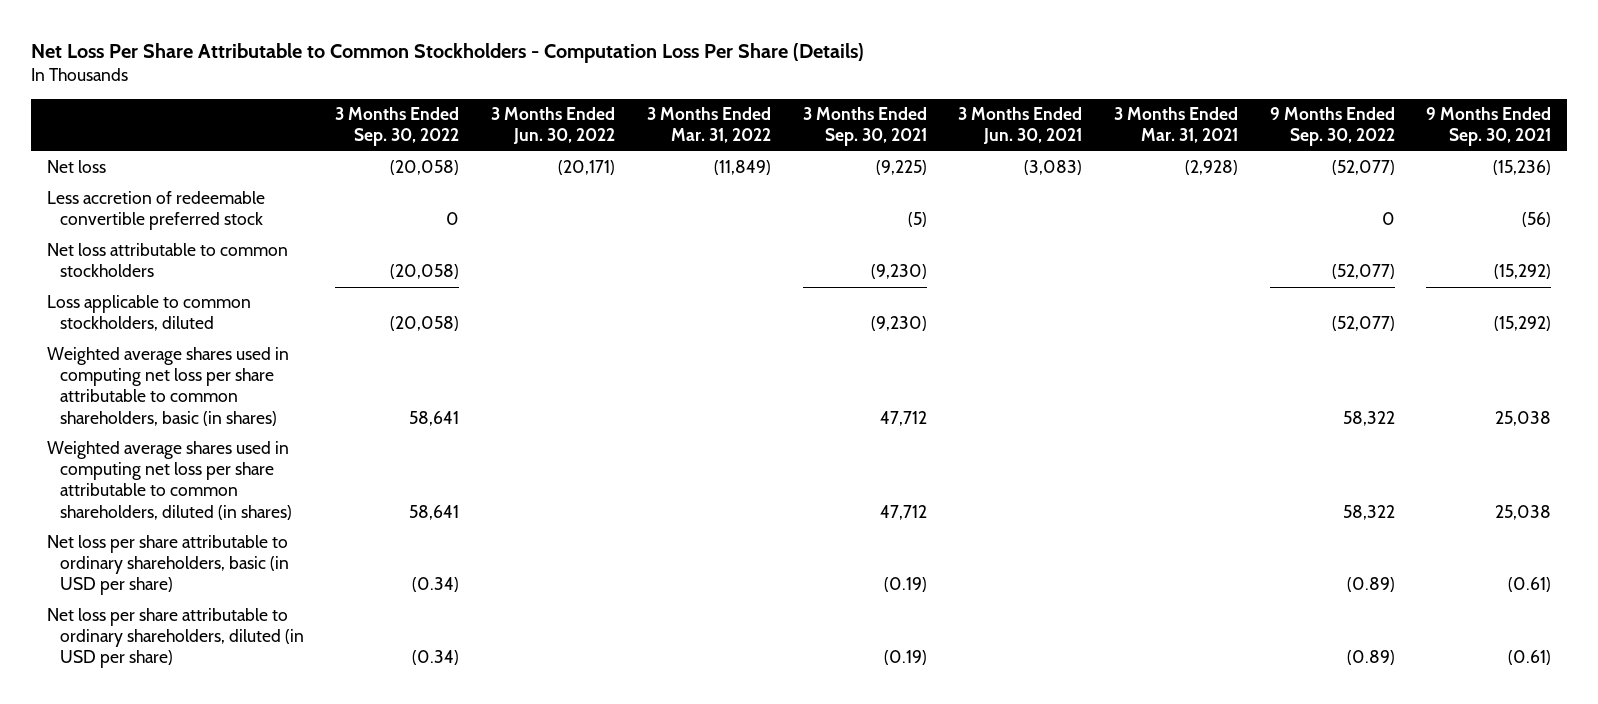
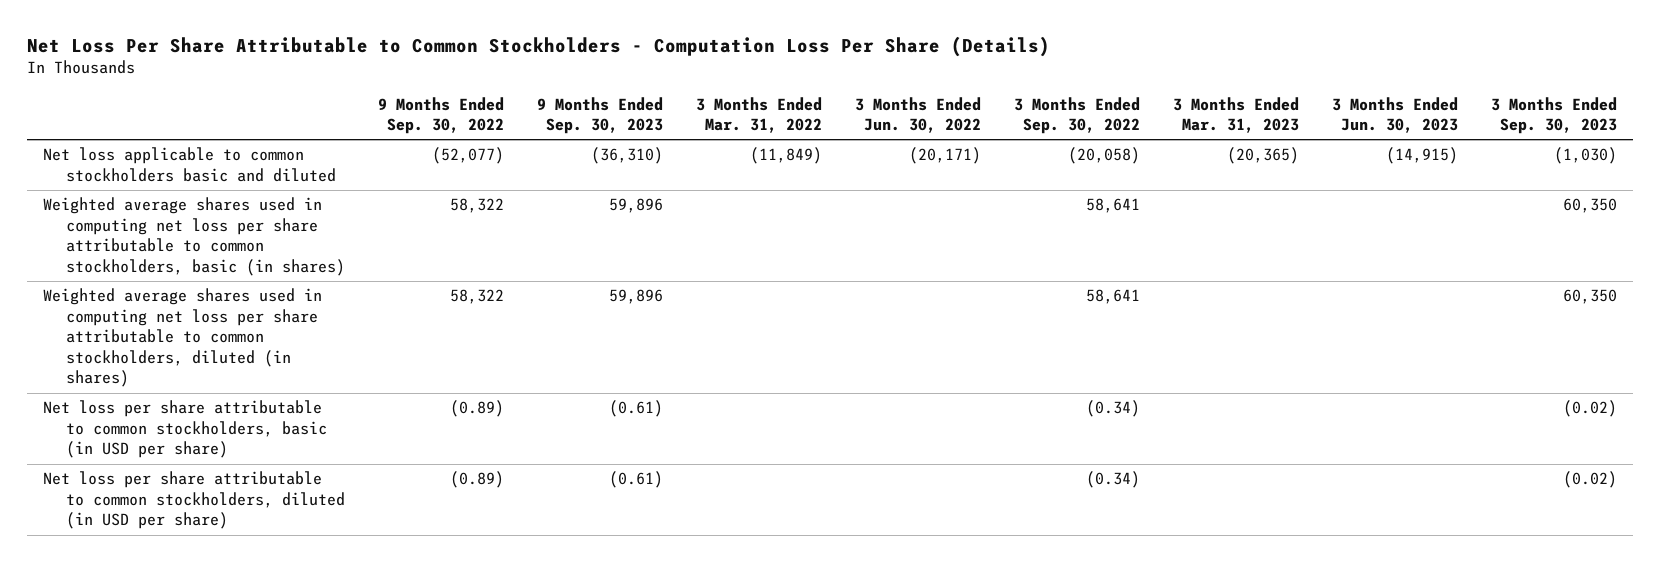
[802,107,927,147] 3 Months Ended Sep. 30, 2021 -> none
[958,107,1083,145] 3 Months Ended Jun. 30, 2021 -> none
[1113,107,1238,144] 3 Months Ended Mar. 31, 2021 -> none
[1426,107,1552,147] 9 Months Ended Sep. 30, 2021 -> none
none -> [536,96,663,135] 9 Months Ended Sep. 30, 2023
none -> [1172,96,1299,134] 3 Months Ended Mar. 31, 2023
none -> [1331,96,1458,134] 3 Months Ended Jun. 30, 2023
none -> [1490,96,1617,135] 3 Months Ended Sep. 30, 2023
[46,191,265,231] Less accretion of redeemable convertible preferred stock -> none
[46,243,288,278] Net loss attributable to common stockholders -> none
[46,295,251,332] Loss applicable to common stockholders, diluted -> none
[46,160,106,174] Net loss -> [43,147,337,182] Net loss applicable to common stockholders basic and diluted
[46,347,289,426] Weighted average shares used in computing net loss per share attributable to common shareholders, basic (in shares) -> [43,197,346,276] Weighted average shares used in computing net loss per share attributable to common stockholders, basic (in shares)
[46,441,292,520] Weighted average shares used in computing net loss per share attributable to common shareholders, diluted (in shares) -> [43,288,323,388] Weighted average shares used in computing net loss per share attributable to common stockholders, diluted (in shares)
[46,535,289,596] Net loss per share attributable to ordinary shareholders, basic (in USD per share) -> [43,400,328,459] Net loss per share attributable to common stockholders, basic (in USD per share)
[46,608,304,669] Net loss per share attributable to ordinary shareholders, diluted (in USD per share) -> [43,471,346,530] Net loss per share attributable to common stockholders, diluted (in USD per share)

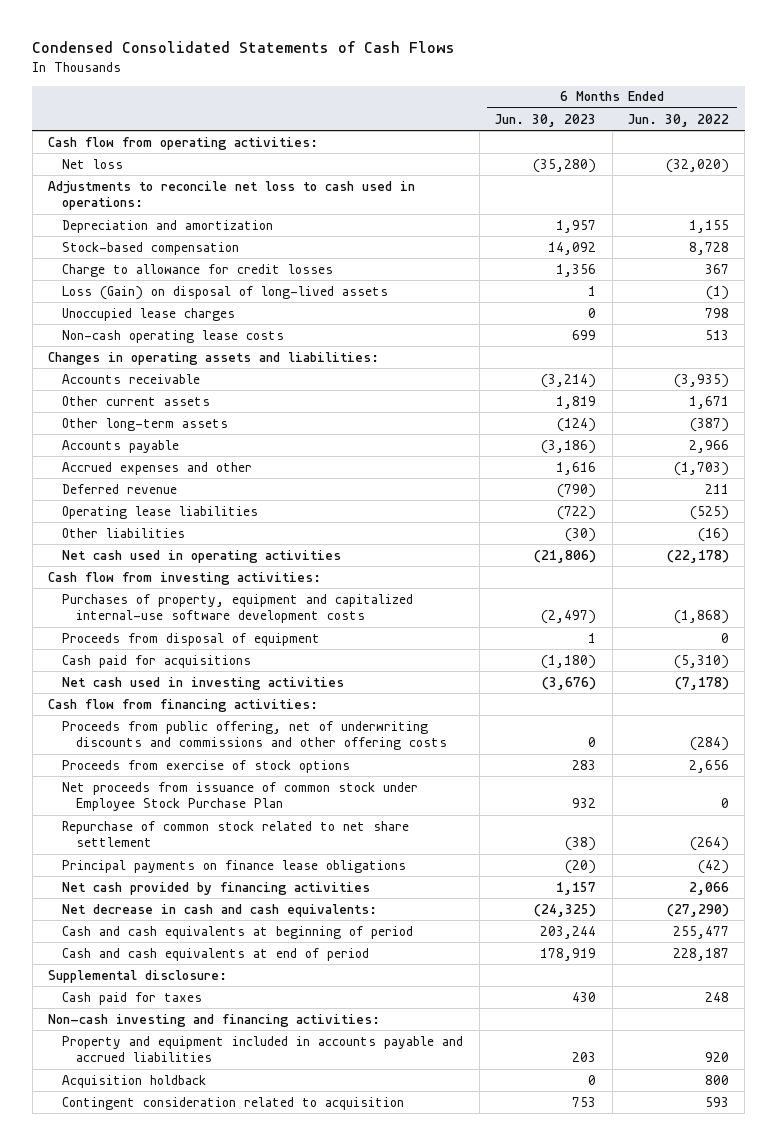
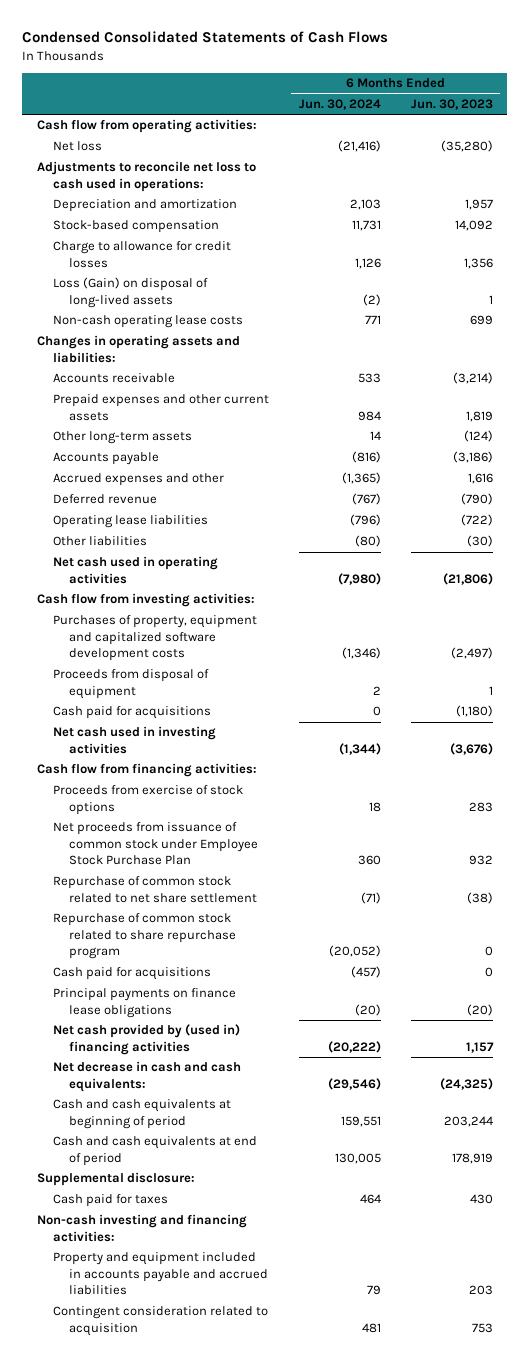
[627,113,729,127] Jun. 30, 2022 -> none
none -> [298,99,381,111] Jun. 30, 2024
[62,307,236,321] Unoccupied lease charges -> none
[62,395,211,406] Other current assets -> [52,394,269,421] Prepaid expenses and other current assets
[62,593,414,624] Purchases of property, equipment and capitalized internal-use software development costs -> [52,615,257,662] Purchases of property, equipment and capitalized software development costs
[62,720,448,751] Proceeds from public offering, net of underwriting discounts and commissions and other offering costs -> none
none -> [52,913,236,960] Repurchase of common stock related to share repurchase program
none -> [52,967,211,981] Cash paid for acquisitions
[62,881,371,895] Net cash provided by financing activities -> [52,1024,240,1055] Net cash provided by (used in) financing activities
[62,1074,207,1088] Acquisition holdback -> none

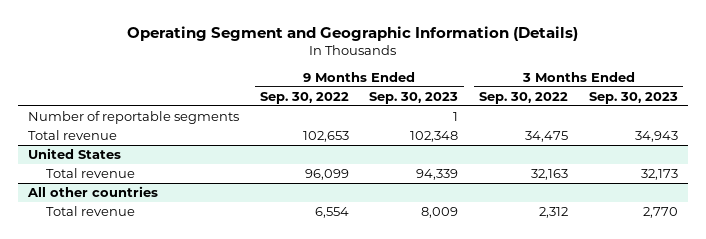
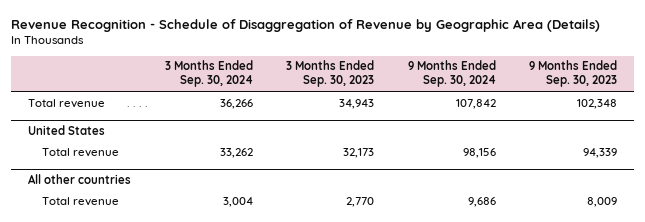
[126,25,578,41] Operating Segment and Geographic Information (Details) -> [11,19,601,33] Revenue Recognition - Schedule of Disaggregation of Revenue by Geographic Area (Details)
[259,91,349,104] Sep. 30, 2022 -> none
[479,91,569,104] Sep. 30, 2022 -> none
none -> [164,60,253,88] 3 Months Ended Sep. 30, 2024
none -> [407,60,496,88] 9 Months Ended Sep. 30, 2024
[28,111,240,125] Number of reportable segments -> none

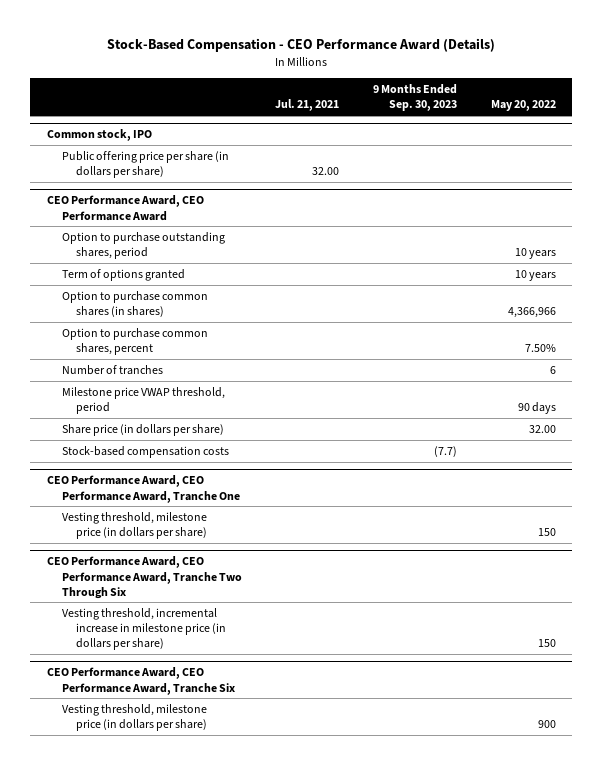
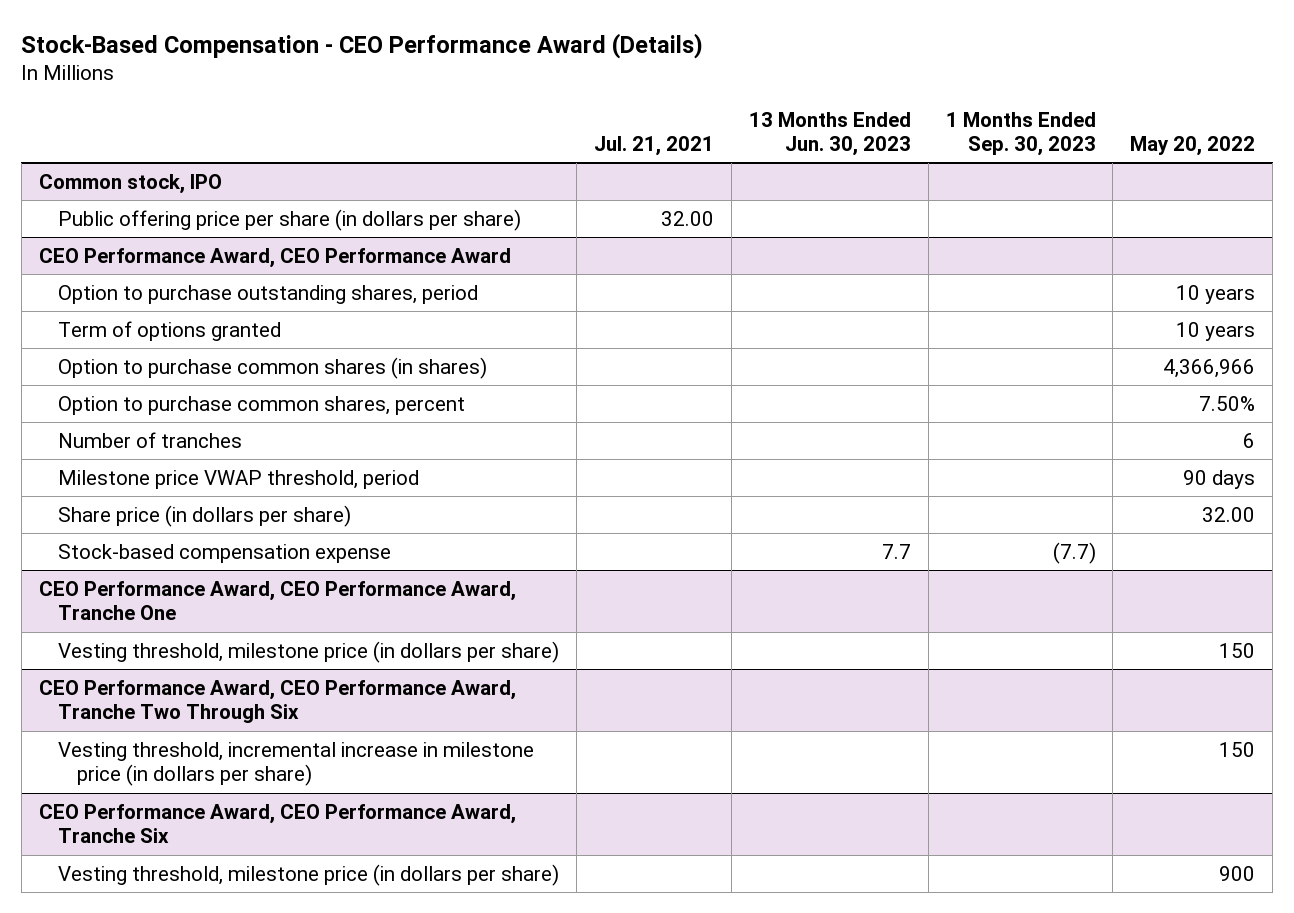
[372,84,457,112] 9 Months Ended Sep. 30, 2023 -> none
none -> [748,111,911,156] 13 Months Ended Jun. 30, 2023
none -> [945,111,1096,156] 1 Months Ended Sep. 30, 2023
[61,445,229,458] Stock-based compensation costs -> [57,543,391,563] Stock-based compensation expense

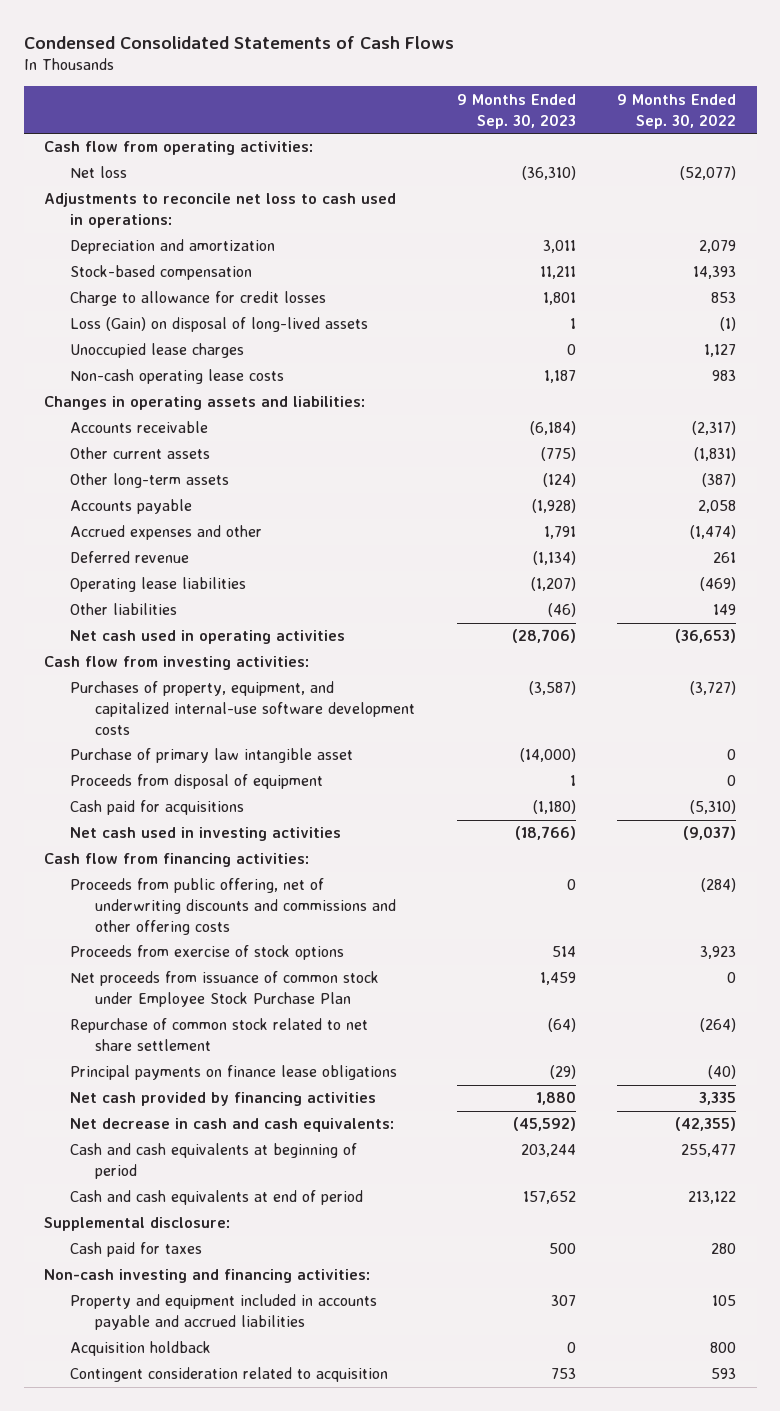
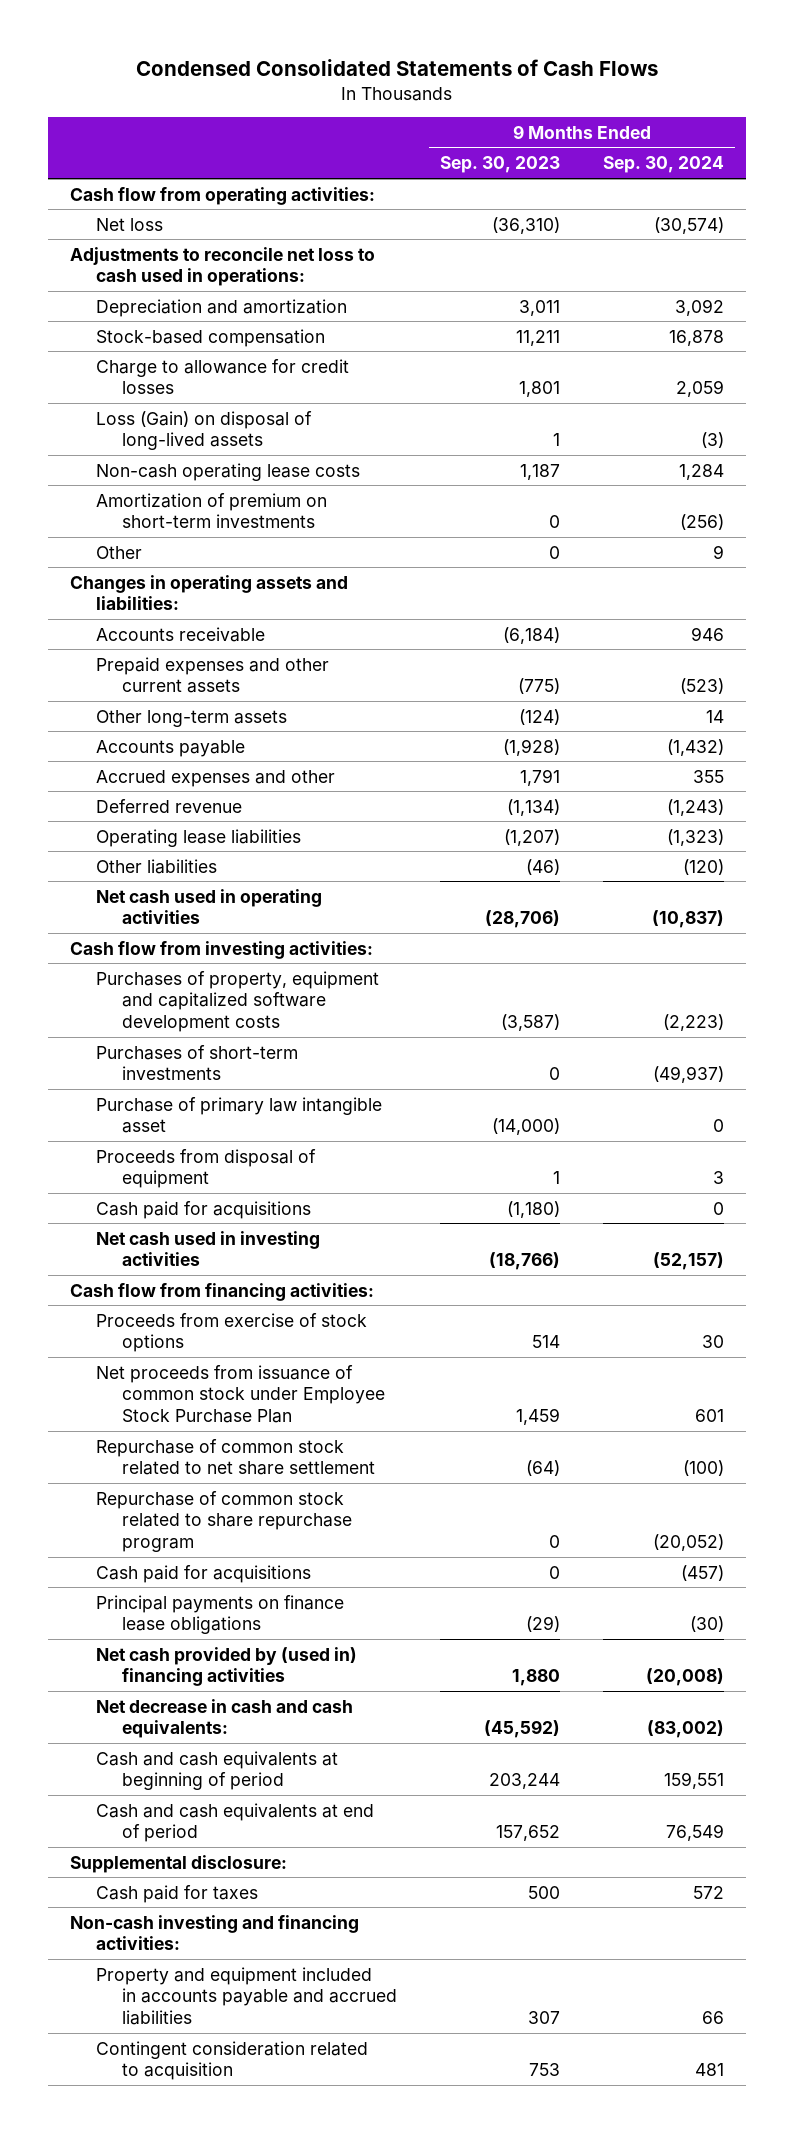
[617,93,737,129] 9 Months Ended Sep. 30, 2022 -> none
none -> [603,156,725,174] Sep. 30, 2024
[69,343,244,359] Unoccupied lease charges -> none
none -> [96,492,328,529] Amortization of premium on short-term investments
none -> [96,545,143,559] Other
[69,447,210,460] Other current assets -> [96,656,330,694] Prepaid expenses and other current assets
[69,681,416,735] Purchases of property, equipment, and capitalized internal-use software development costs -> [96,970,380,1033] Purchases of property, equipment and capitalized software development costs
none -> [96,1044,299,1081] Purchases of short-term investments
[69,878,397,935] Proceeds from public offering, net of underwriting discounts and commissions and other offering costs -> none
none -> [96,1490,353,1553] Repurchase of common stock related to share repurchase program
none -> [96,1564,312,1583] Cash paid for acquisitions
[69,1092,376,1107] Net cash provided by financing activities -> [96,1646,358,1687] Net cash provided by (used in) financing activities
[69,1341,211,1357] Acquisition holdback -> none

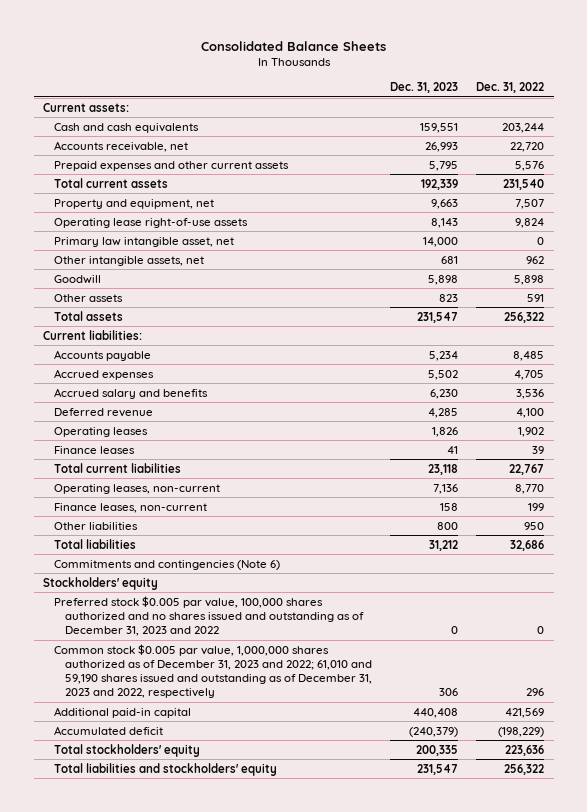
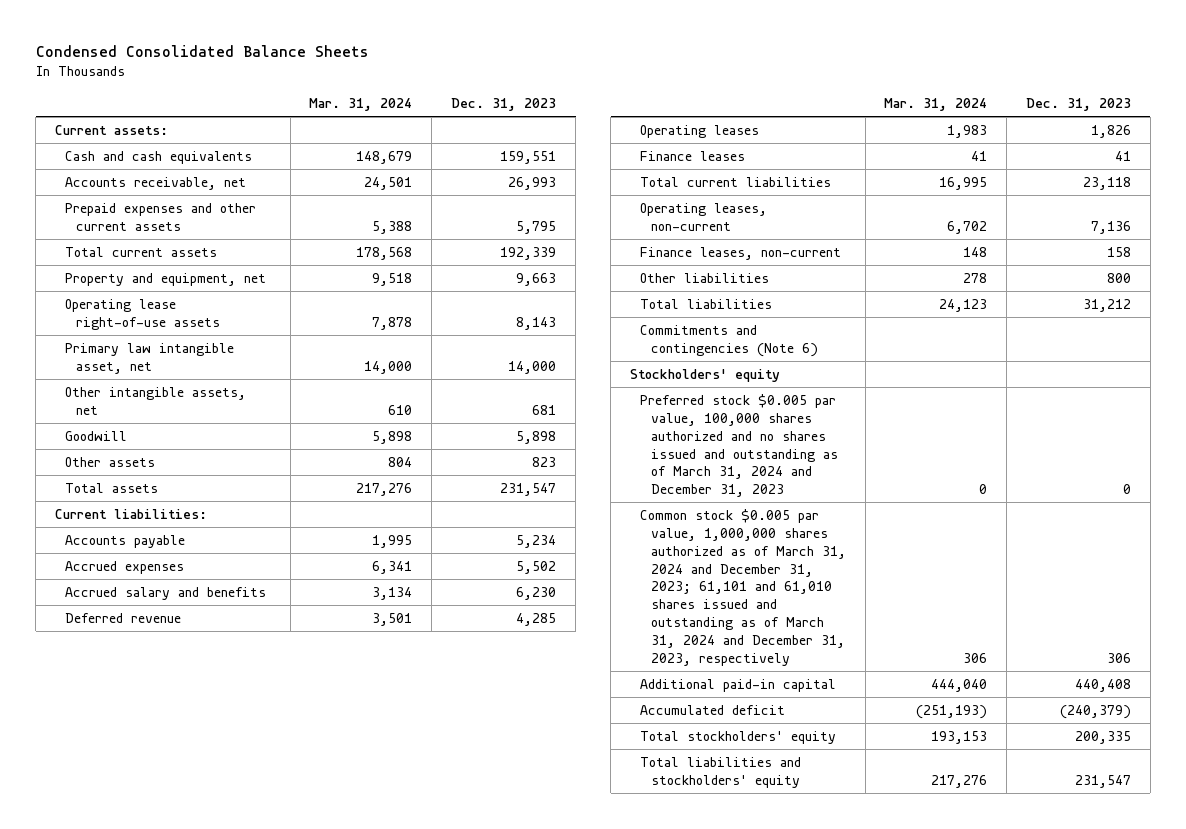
[200,41,386,52] Consolidated Balance Sheets -> [35,45,369,58] Condensed Consolidated Balance Sheets
[476,82,545,94] Dec. 31, 2022 -> none
none -> [309,98,413,112] Mar. 31, 2024
[53,595,364,636] Preferred stock $0.005 par value, 100,000 shares authorized and no shares issued and outstanding as of December 31, 2023 and 2022 -> [640,393,838,498] Preferred stock $0.005 par value, 100,000 shares authorized and no shares issued and outstanding as of March 31, 2024 and December 31, 2023
[53,643,372,699] Common stock $0.005 par value, 1,000,000 shares authorized as of December 31, 2023 and 2022; 61,010 and 59,190 shares issued and outstanding as of December 31, 2023 and 2022, respectively -> [640,508,846,667] Common stock $0.005 par value, 1,000,000 shares authorized as of March 31, 2024 and December 31, 2023; 61,101 and 61,010 shares issued and outstanding as of March 31, 2024 and December 31, 2023, respectively

